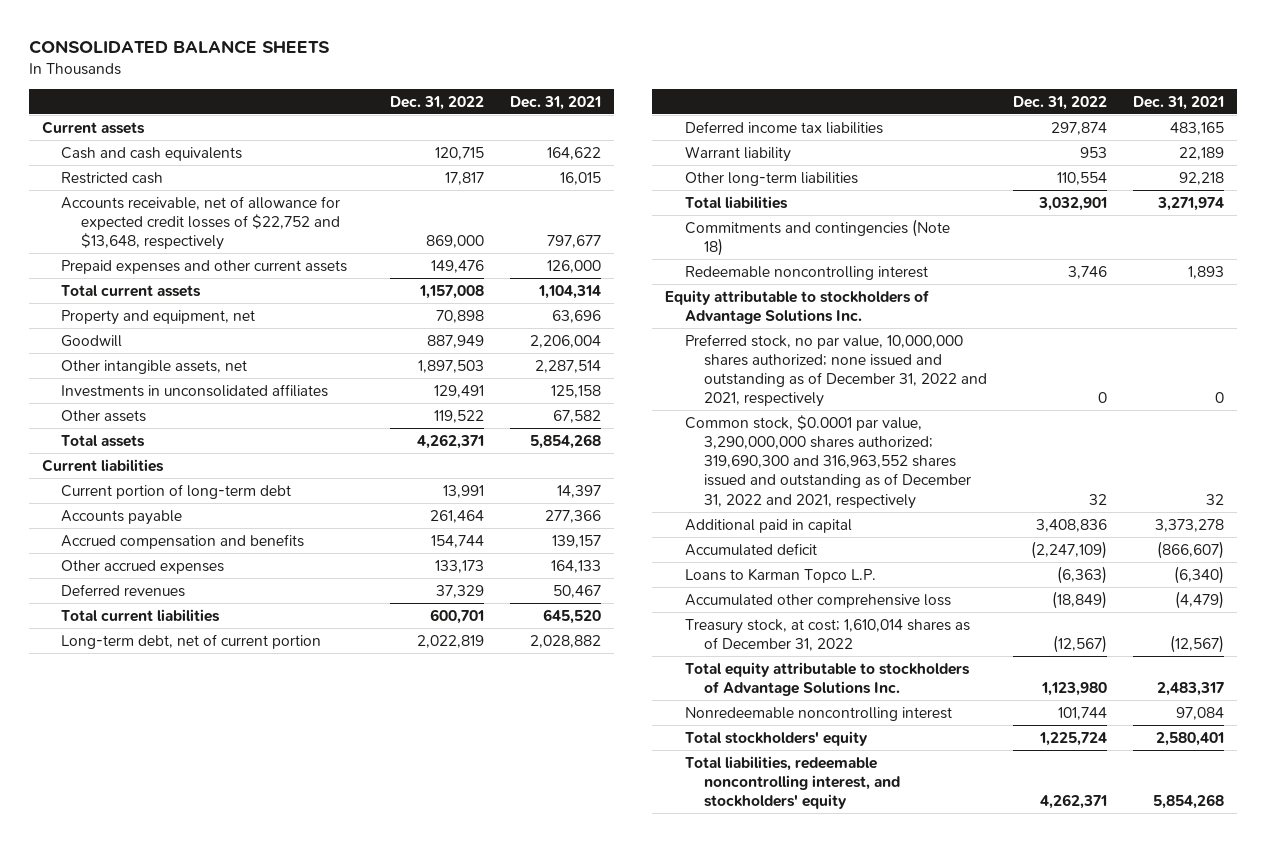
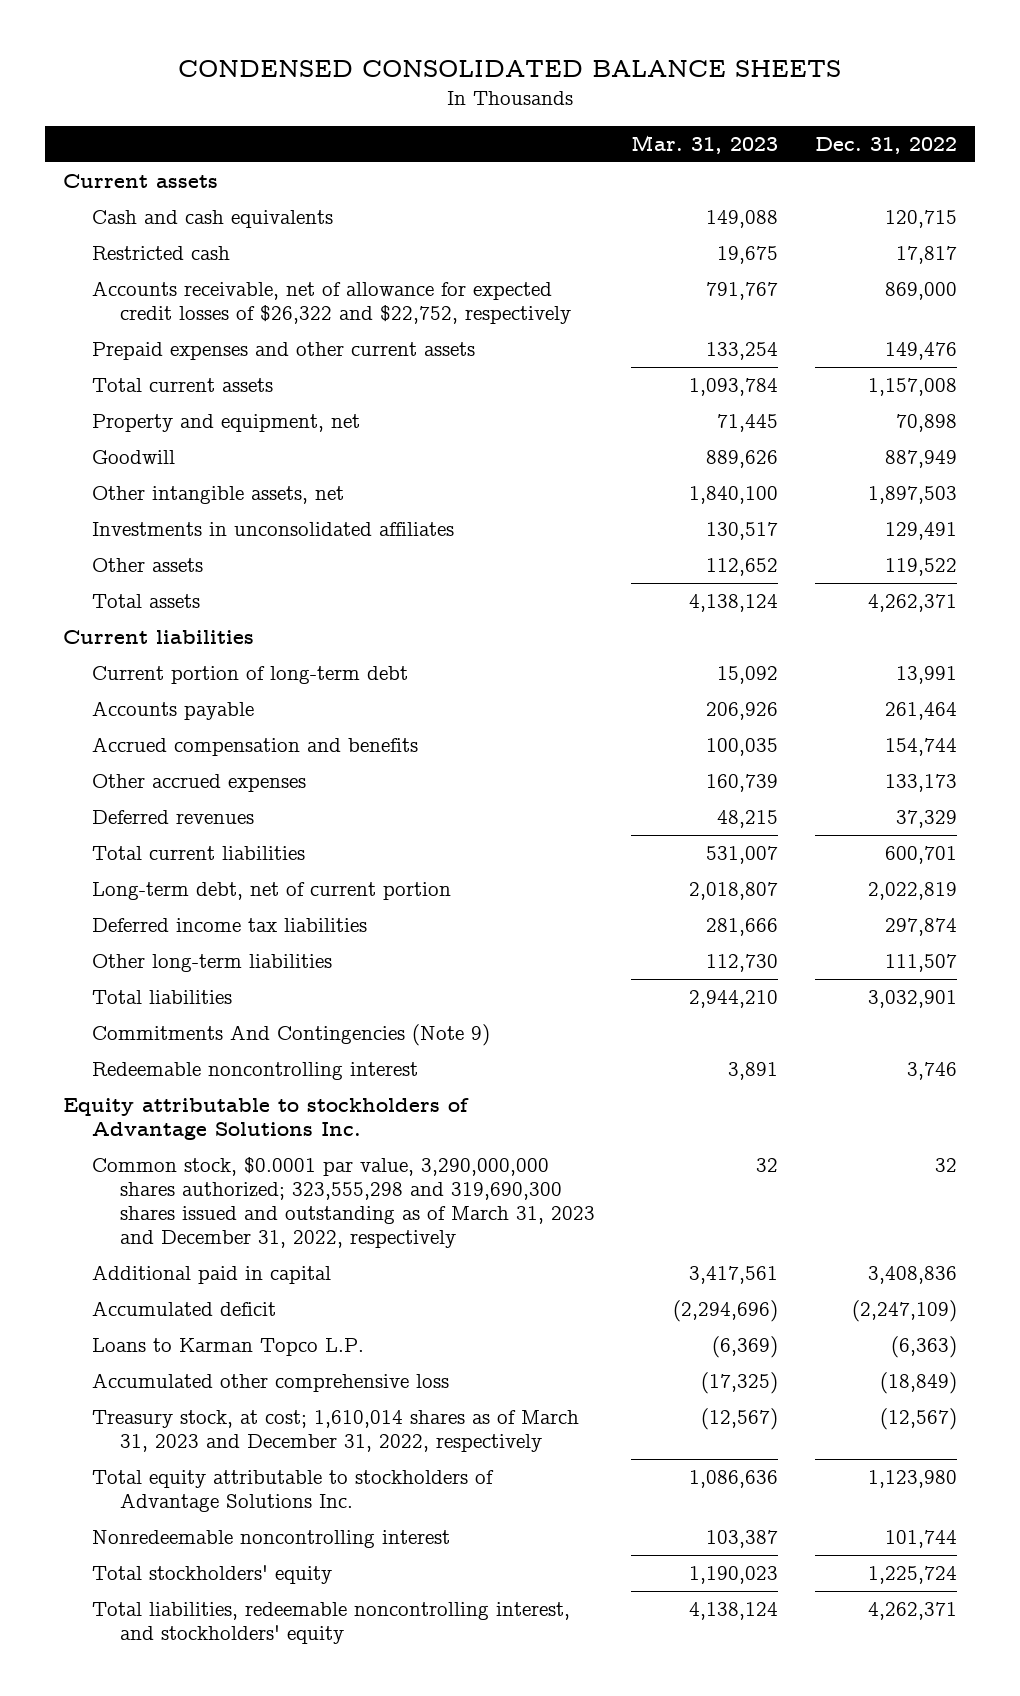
[29,39,331,54] CONSOLIDATED BALANCE SHEETS -> [177,60,841,78] CONDENSED CONSOLIDATED BALANCE SHEETS
[509,95,601,110] Dec. 31, 2021 -> none
none -> [631,134,779,154] Mar. 31, 2023
[61,195,341,251] Accounts receivable, net of allowance for expected credit losses of $22,752 and $13,648, respectively -> [91,281,572,325] Accounts receivable, net of allowance for expected credit losses of $26,322 and $22,752, respectively
[684,145,791,162] Warrant liability -> none
[1057,171,1108,185] 110,554 -> [884,954,957,973] 111,507
[684,218,950,256] Commitments and contingencies (Note 18) -> [91,1024,490,1047] Commitments And Contingencies (Note 9)
[684,333,988,408] Preferred stock, no par value, 10,000,000 shares authorized; none issued and outstanding as of December 31, 2022 and 2021, respectively -> none
[684,414,972,509] Common stock, $0.0001 par value, 3,290,000,000 shares authorized; 319,690,300 and 316,963,552 shares issued and outstanding as of December 31, 2022 and 2021, respectively -> [91,1157,596,1249] Common stock, $0.0001 par value, 3,290,000,000 shares authorized; 323,555,298 and 319,690,300 shares issued and outstanding as of March 31, 2023 and December 31, 2022, respectively
[684,618,970,651] Treasury stock, at cost; 1,610,014 shares as of December 31, 2022 -> [91,1410,579,1453] Treasury stock, at cost; 1,610,014 shares as of March 31, 2023 and December 31, 2022, respectively

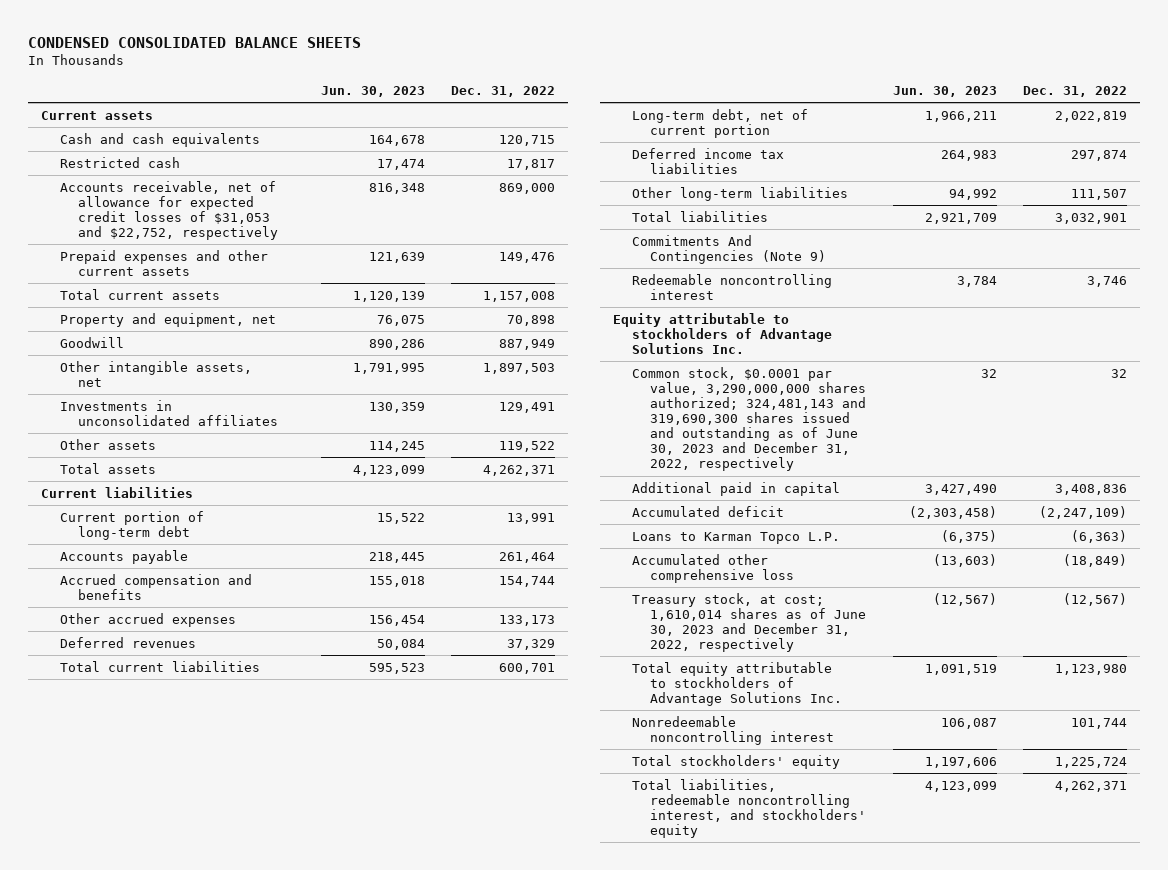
[631,134,779,154] Mar. 31, 2023 -> none
none -> [320,85,425,97] Jun. 30, 2023
[91,281,572,325] Accounts receivable, net of allowance for expected credit losses of $26,322 and $22,752, respectively -> [59,180,279,240] Accounts receivable, net of allowance for expected credit losses of $31,053 and $22,752, respectively
[91,1157,596,1249] Common stock, $0.0001 par value, 3,290,000,000 shares authorized; 323,555,298 and 319,690,300 shares issued and outstanding as of March 31, 2023 and December 31, 2022, respectively -> [631,366,867,472] Common stock, $0.0001 par value, 3,290,000,000 shares authorized; 324,481,143 and 319,690,300 shares issued and outstanding as of June 30, 2023 and December 31, 2022, respectively
[91,1410,579,1453] Treasury stock, at cost; 1,610,014 shares as of March 31, 2023 and December 31, 2022, respectively -> [631,592,867,652] Treasury stock, at cost; 1,610,014 shares as of June 30, 2023 and December 31, 2022, respectively

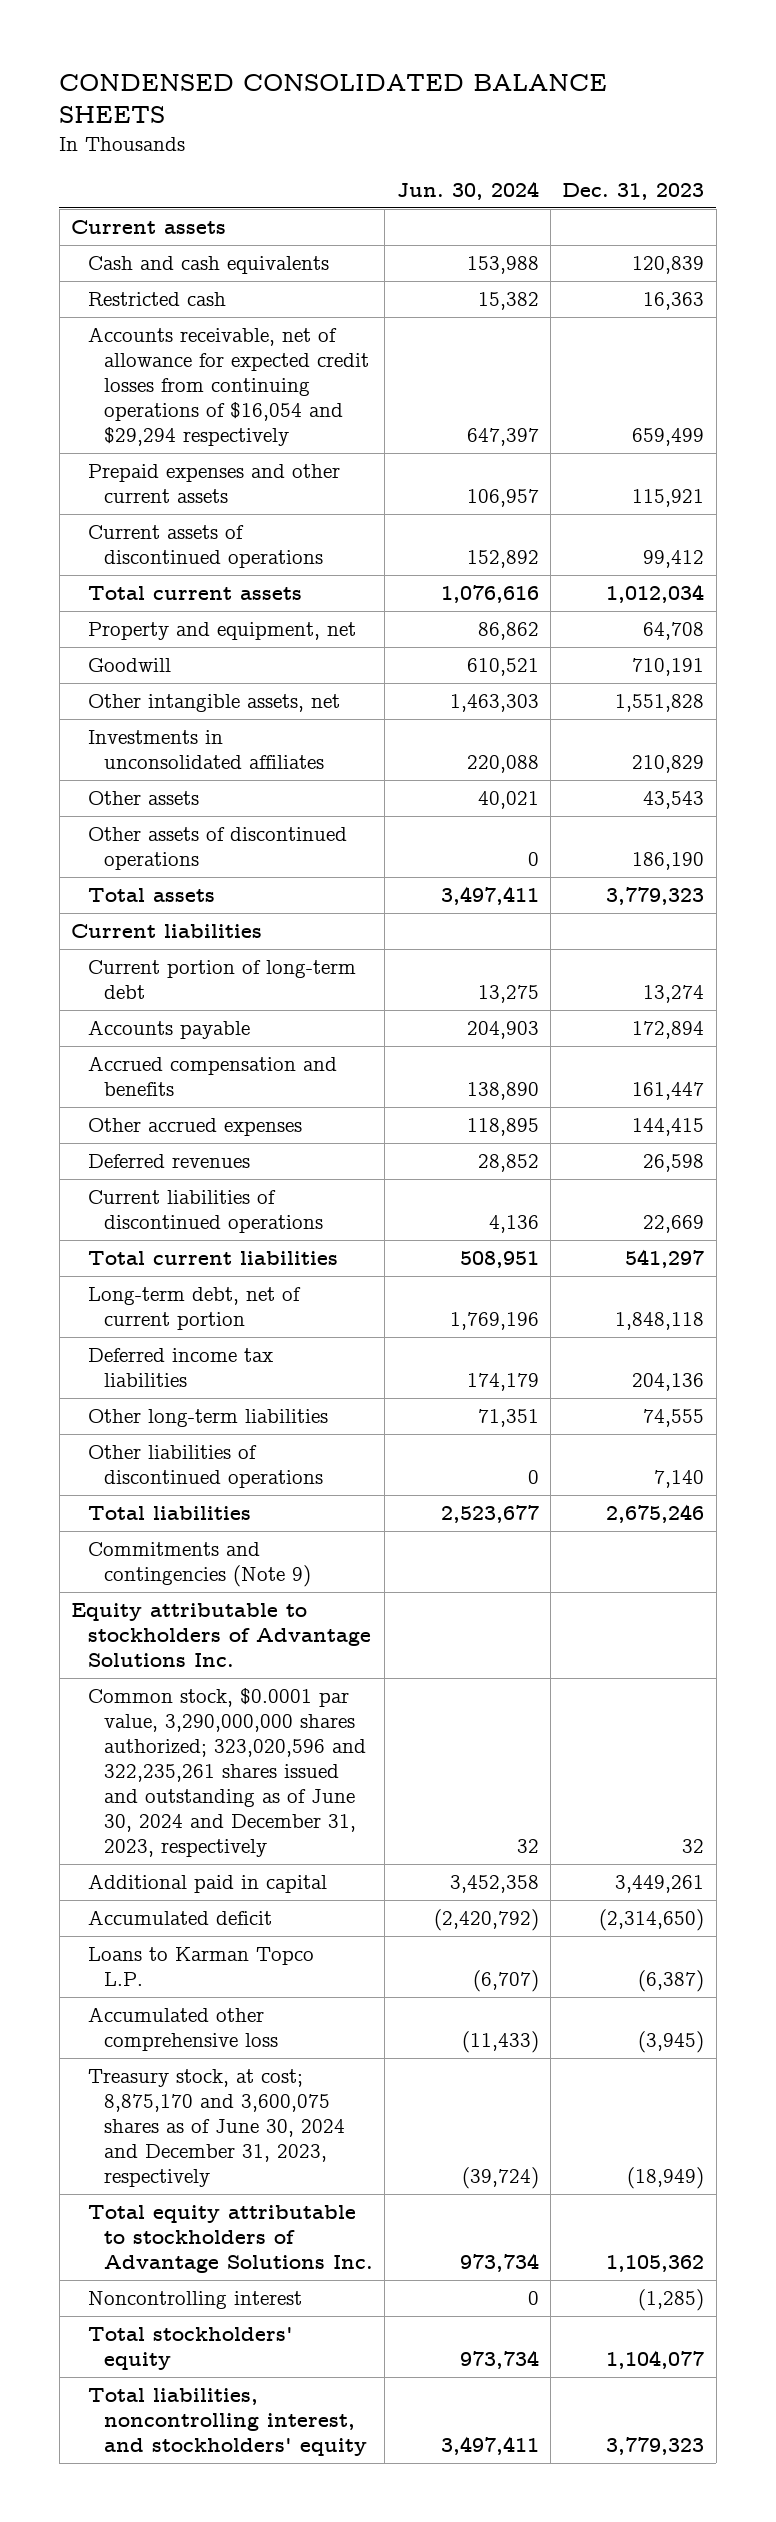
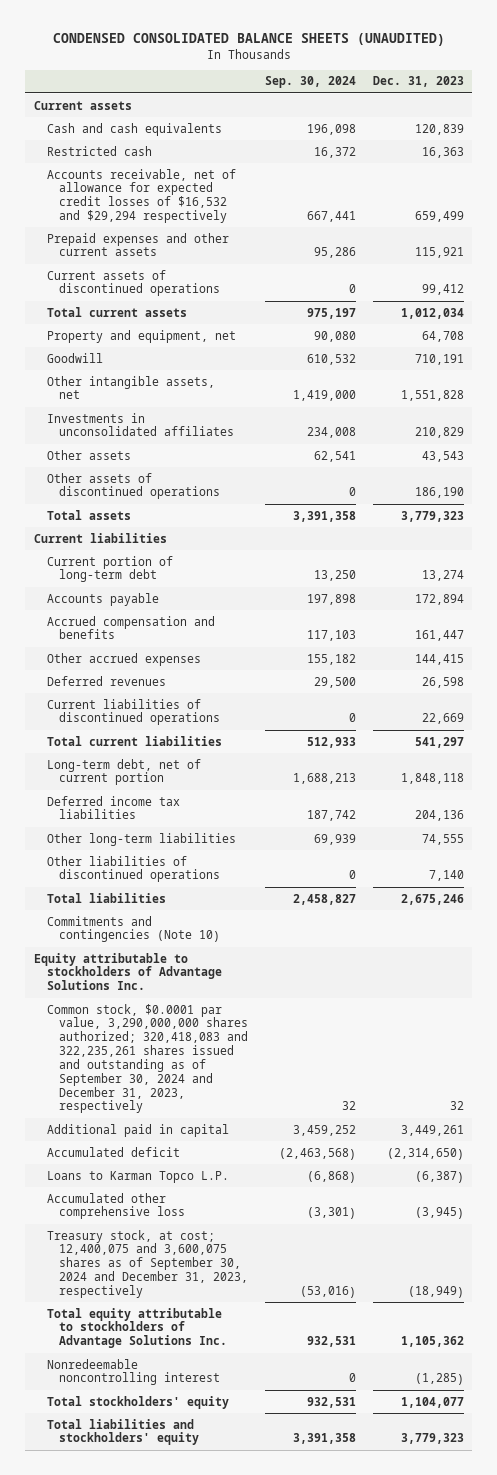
[59,74,608,124] CONDENSED CONSOLIDATED BALANCE SHEETS -> [52,33,445,47] CONDENSED CONSOLIDATED BALANCE SHEETS (UNAUDITED)
[396,180,539,200] Jun. 30, 2024 -> none
none -> [265,76,357,89] Sep. 30, 2024
[87,327,369,447] Accounts receivable, net of allowance for expected credit losses from continuing operations of $16,054 and $29,294 respectively -> [46,168,236,224] Accounts receivable, net of allowance for expected credit losses of $16,532 and $29,294 respectively
[87,1542,311,1588] Commitments and contingencies (Note 9) -> [46,915,221,943] Commitments and contingencies (Note 10)
[87,1688,366,1858] Common stock, $0.0001 par value, 3,290,000,000 shares authorized; 323,020,596 and 322,235,261 shares issued and outstanding as of June 30, 2024 and December 31, 2023, respectively -> [46,1003,249,1114] Common stock, $0.0001 par value, 3,290,000,000 shares authorized; 320,418,083 and 322,235,261 shares issued and outstanding as of September 30, 2024 and December 31, 2023, respectively
[87,2069,345,2188] Treasury stock, at cost; 8,875,170 and 3,600,075 shares as of June 30, 2024 and December 31, 2023, respectively -> [46,1229,249,1298] Treasury stock, at cost; 12,400,075 and 3,600,075 shares as of September 30, 2024 and December 31, 2023, respectively
[87,2291,302,2310] Noncontrolling interest -> [46,1358,221,1386] Nonredeemable noncontrolling interest
[87,2388,367,2457] Total liabilities, noncontrolling interest, and stockholders' equity -> [46,1418,200,1446] Total liabilities and stockholders' equity

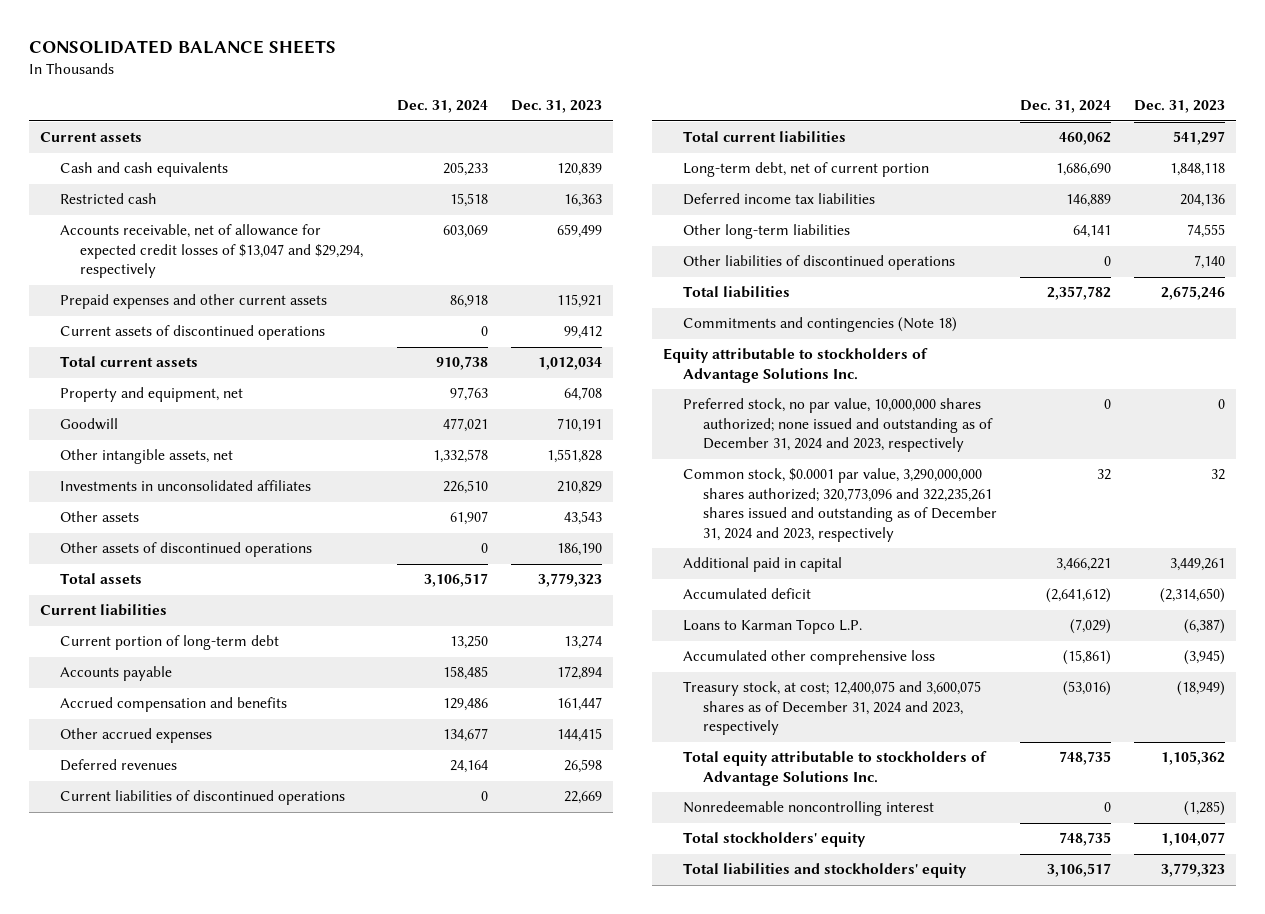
[52,33,445,47] CONDENSED CONSOLIDATED BALANCE SHEETS (UNAUDITED) -> [28,40,336,55] CONSOLIDATED BALANCE SHEETS
[265,76,357,89] Sep. 30, 2024 -> none
none -> [396,100,488,114] Dec. 31, 2024
[46,168,236,224] Accounts receivable, net of allowance for expected credit losses of $16,532 and $29,294 respectively -> [60,224,363,279] Accounts receivable, net of allowance for expected credit losses of $13,047 and $29,294, respectively
[46,915,221,943] Commitments and contingencies (Note 10) -> [683,317,958,333] Commitments and contingencies (Note 18)
none -> [683,398,993,453] Preferred stock, no par value, 10,000,000 shares authorized; none issued and outstanding as of December 31, 2024 and 2023, respectively
[46,1003,249,1114] Common stock, $0.0001 par value, 3,290,000,000 shares authorized; 320,418,083 and 322,235,261 shares issued and outstanding as of September 30, 2024 and December 31, 2023, respectively -> [683,468,997,542] Common stock, $0.0001 par value, 3,290,000,000 shares authorized; 320,773,096 and 322,235,261 shares issued and outstanding as of December 31, 2024 and 2023, respectively
[46,1229,249,1298] Treasury stock, at cost; 12,400,075 and 3,600,075 shares as of September 30, 2024 and December 31, 2023, respectively -> [683,681,982,736] Treasury stock, at cost; 12,400,075 and 3,600,075 shares as of December 31, 2024 and 2023, respectively

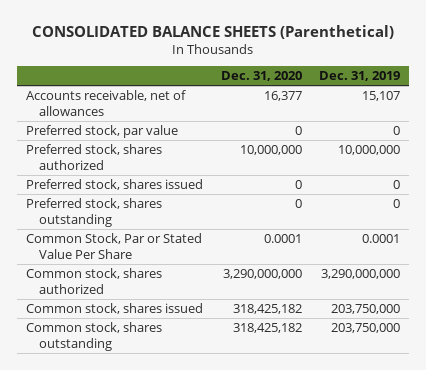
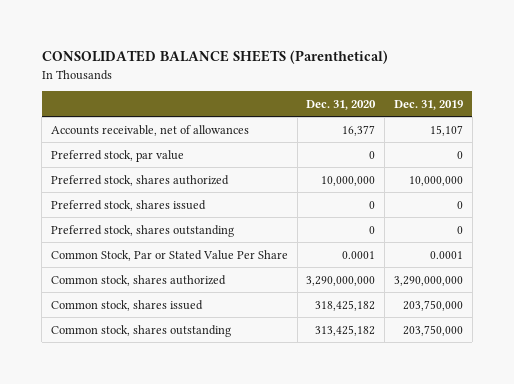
[232,322,302,333] 318,425,182 -> [315,324,376,336] 313,425,182

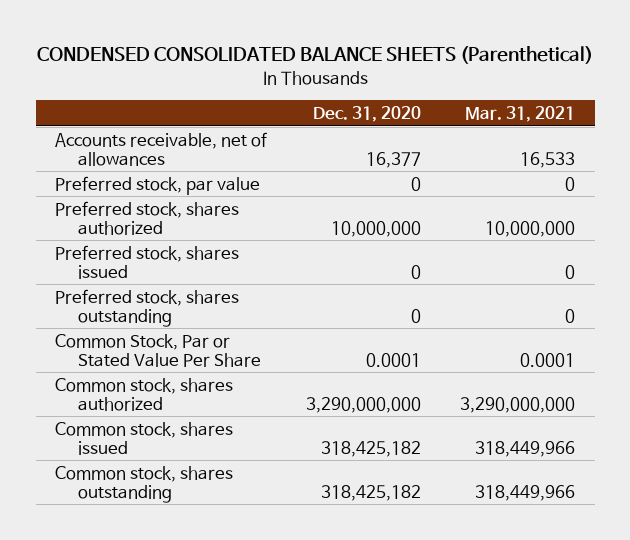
[41,50,388,65] CONSOLIDATED BALANCE SHEETS (Parenthetical) -> [37,46,594,65] CONDENSED CONSOLIDATED BALANCE SHEETS (Parenthetical)
[393,99,463,110] Dec. 31, 2019 -> none
none -> [465,105,576,122] Mar. 31, 2021
[315,324,376,336] 313,425,182 -> [321,484,422,501] 318,425,182

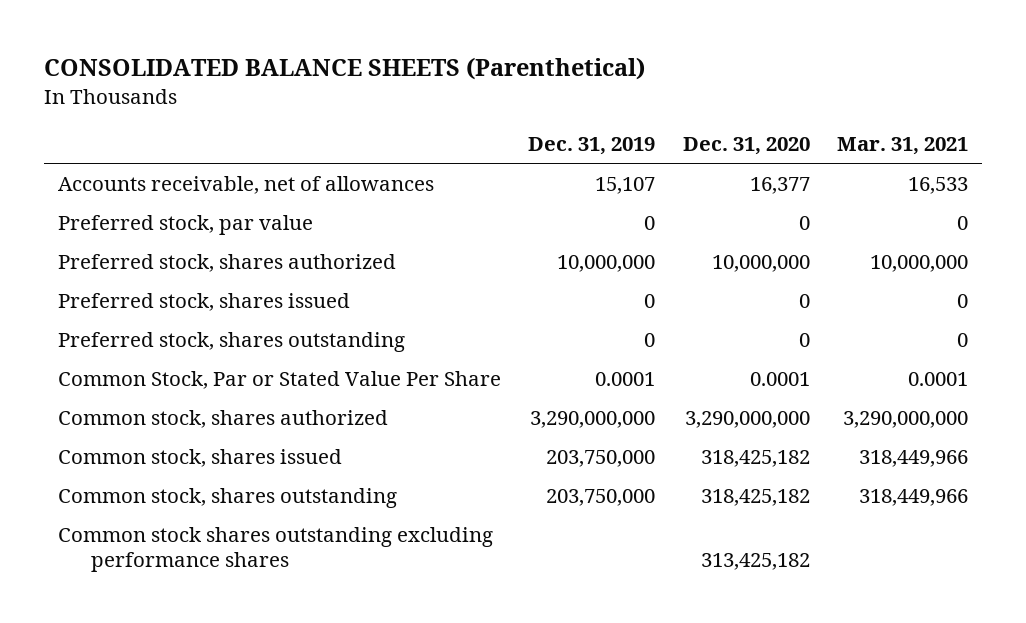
[37,46,594,65] CONDENSED CONSOLIDATED BALANCE SHEETS (Parenthetical) -> [43,56,645,80] CONSOLIDATED BALANCE SHEETS (Parenthetical)
none -> [528,137,656,156] Dec. 31, 2019
none -> [57,526,493,572] Common stock shares outstanding excluding performance shares

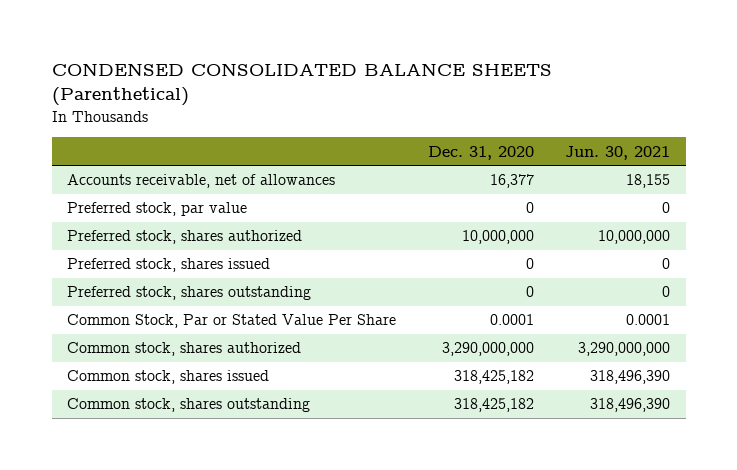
[43,56,645,80] CONSOLIDATED BALANCE SHEETS (Parenthetical) -> [51,63,552,107] CONDENSED CONSOLIDATED BALANCE SHEETS (Parenthetical)
[528,137,656,156] Dec. 31, 2019 -> none
[837,137,969,156] Mar. 31, 2021 -> none
none -> [564,145,670,160] Jun. 30, 2021
[57,526,493,572] Common stock shares outstanding excluding performance shares -> none

